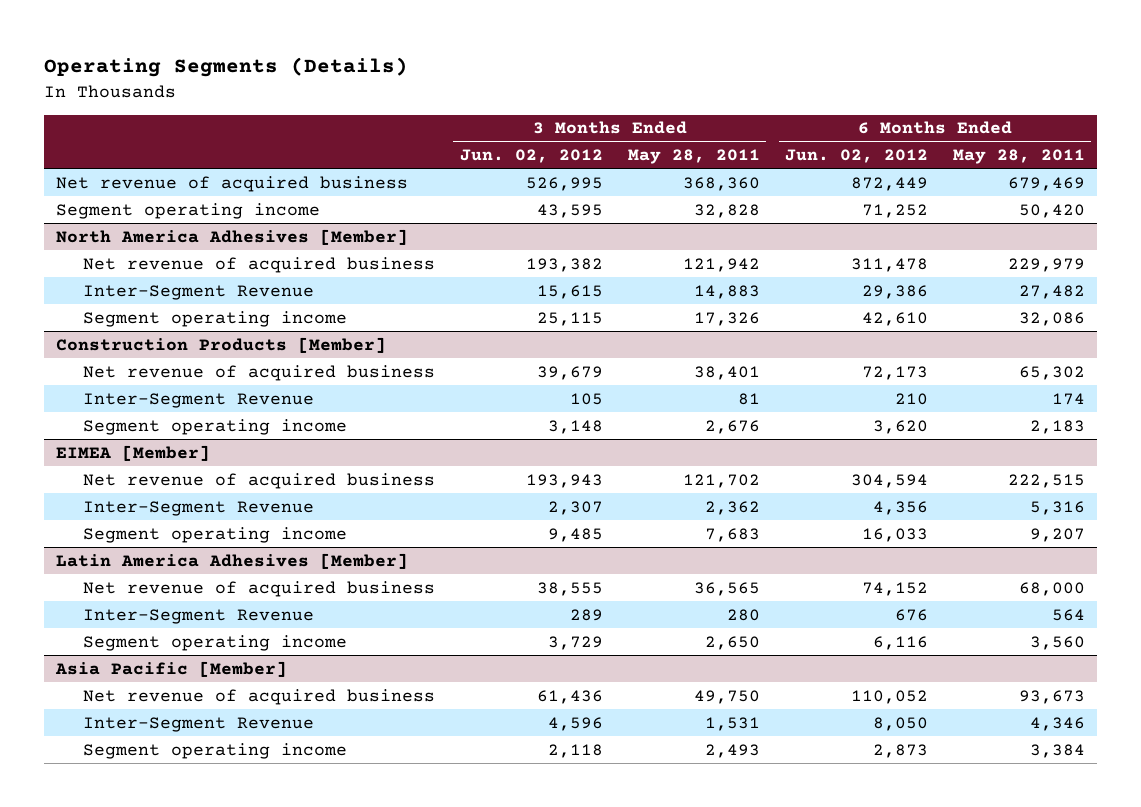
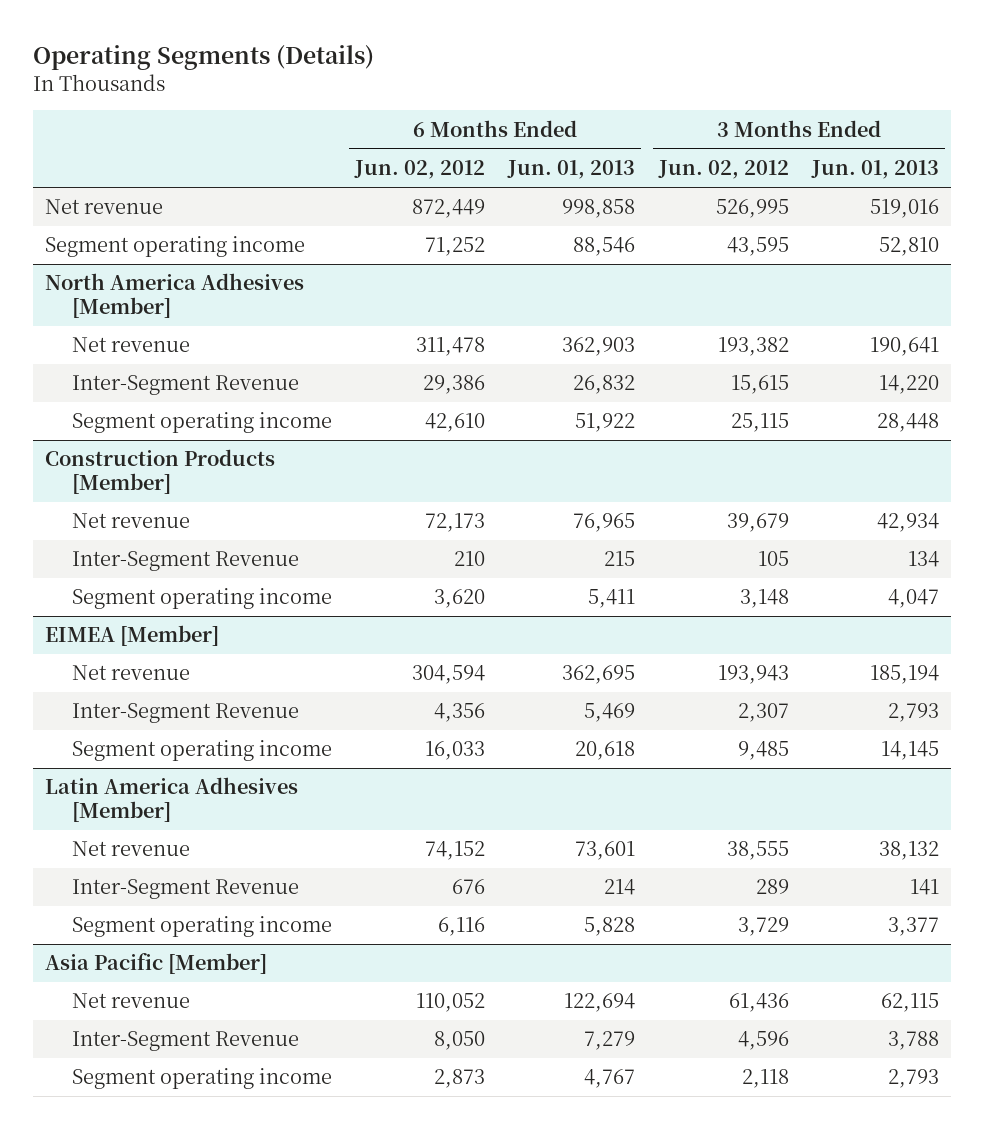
[627,149,760,165] May 28, 2011 -> none
[952,149,1085,165] May 28, 2011 -> none
none -> [507,160,636,180] Jun. 01, 2013
none -> [811,160,940,180] Jun. 01, 2013
[56,175,409,192] Net revenue of acquired business -> [44,199,163,215] Net revenue
[82,256,435,273] Net revenue of acquired business -> [71,337,190,353] Net revenue
[82,364,435,381] Net revenue of acquired business -> [71,513,190,529] Net revenue
[82,472,435,489] Net revenue of acquired business -> [71,665,190,681] Net revenue
[82,580,435,597] Net revenue of acquired business -> [71,841,190,857] Net revenue
[82,688,435,705] Net revenue of acquired business -> [71,993,190,1009] Net revenue

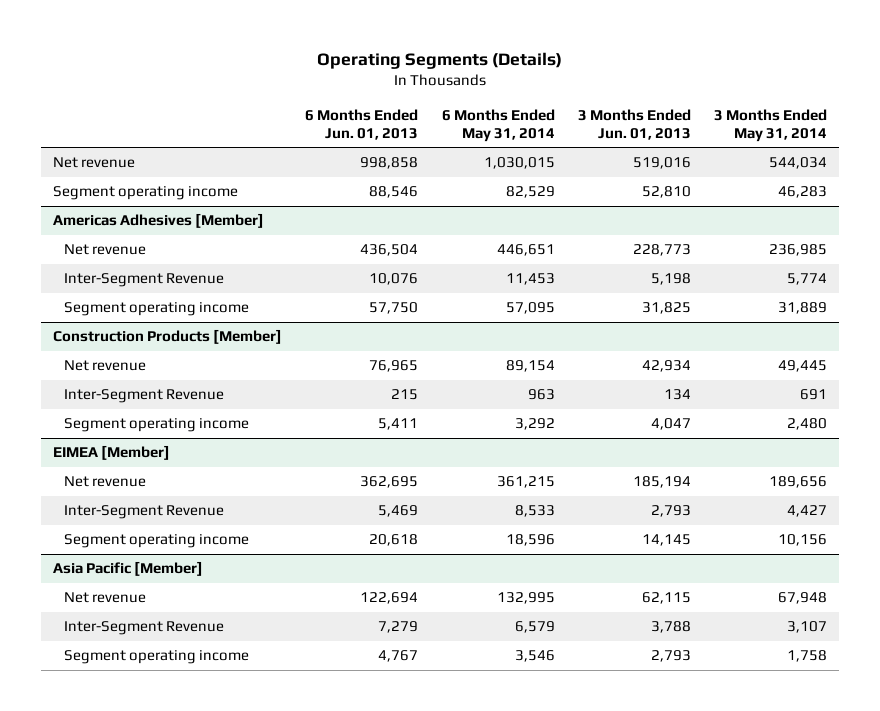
[354,160,486,180] Jun. 02, 2012 -> none
[657,160,789,180] Jun. 02, 2012 -> none
none -> [441,108,555,142] 6 Months Ended May 31, 2014
none -> [714,108,828,142] 3 Months Ended May 31, 2014
[44,273,304,319] North America Adhesives [Member] -> [53,213,265,229] Americas Adhesives [Member]
[562,337,636,357] 362,903 -> [360,244,419,257] 436,504
[870,337,940,357] 190,641 -> [632,244,691,257] 228,773
[573,375,636,395] 26,832 -> [369,273,419,286] 10,076
[879,375,940,395] 14,220 -> [650,273,691,286] 5,198
[575,413,636,433] 51,922 -> [369,302,419,315] 57,750
[877,413,940,433] 28,448 -> [641,302,691,315] 31,825
[44,777,298,823] Latin America Adhesives [Member] -> none
[71,841,190,857] Net revenue -> none
[71,879,299,900] Inter-Segment Revenue -> none
[71,916,332,938] Segment operating income -> none

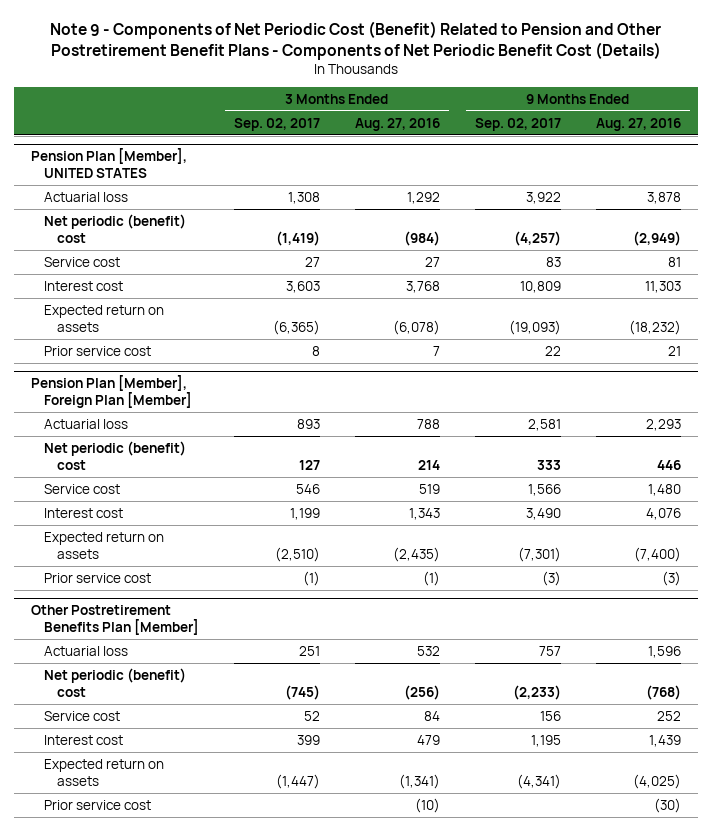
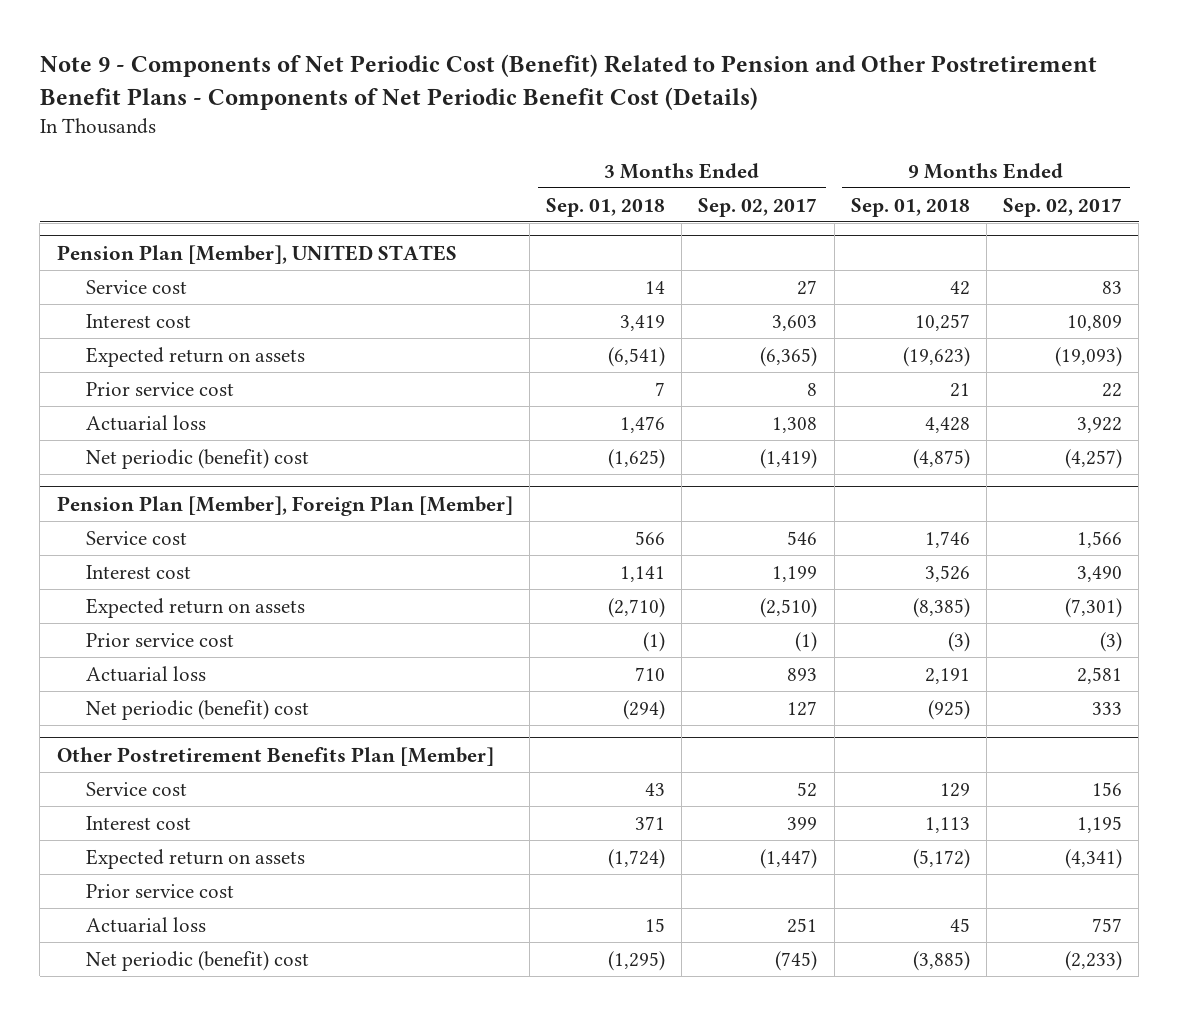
[355,117,441,131] Aug. 27, 2016 -> none
[595,117,681,131] Aug. 27, 2016 -> none
none -> [545,197,665,217] Sep. 01, 2018
none -> [850,197,970,217] Sep. 01, 2018
[44,191,129,202] Actuarial loss -> [86,414,207,431] Actuarial loss
[44,213,187,243] Net periodic (benefit) cost -> [86,448,310,469] Net periodic (benefit) cost
[44,418,129,429] Actuarial loss -> [86,665,207,682] Actuarial loss
[44,440,187,470] Net periodic (benefit) cost -> [86,699,310,720] Net periodic (benefit) cost
[44,645,129,656] Actuarial loss -> [86,916,207,933] Actuarial loss
[44,667,187,697] Net periodic (benefit) cost -> [86,950,310,971] Net periodic (benefit) cost

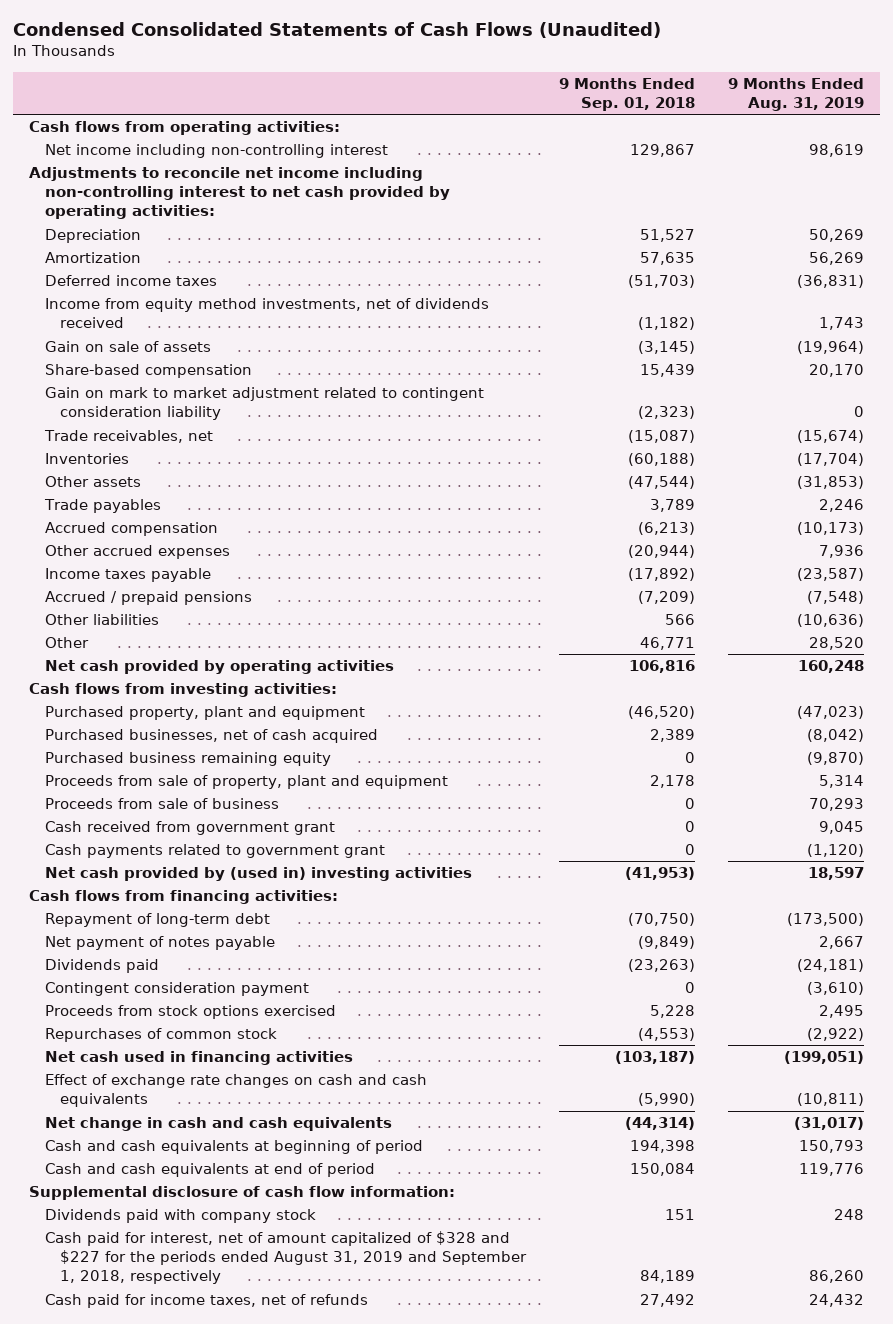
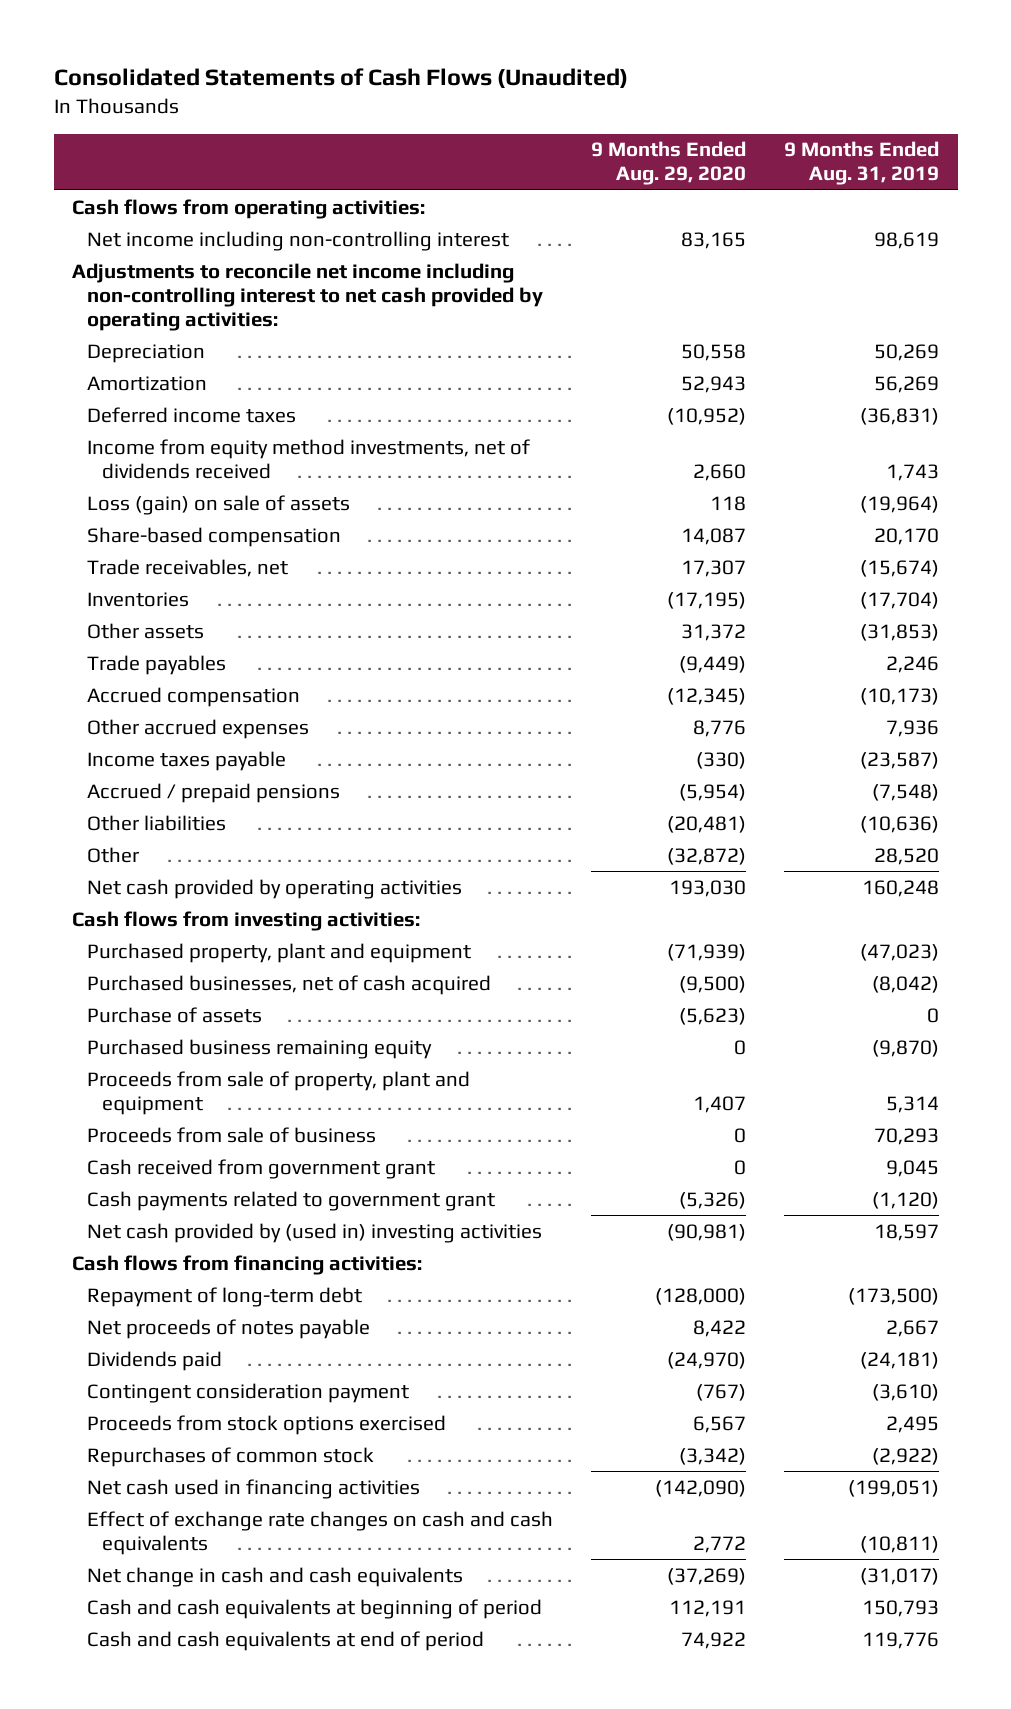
[12,22,661,39] Condensed Consolidated Statements of Cash Flows (Unaudited) -> [53,68,628,89] Consolidated Statements of Cash Flows (Unaudited)
[558,77,695,111] 9 Months Ended Sep. 01, 2018 -> none
none -> [590,141,746,186] 9 Months Ended Aug. 29, 2020
[44,341,211,353] Gain on sale of assets -> [86,494,350,515] Loss (gain) on sale of assets
[44,387,484,421] Gain on mark to market adjustment related to contingent consideration liability -> none
none -> [86,1006,262,1023] Purchase of assets
[44,936,275,951] Net payment of notes payable -> [86,1318,370,1339] Net proceeds of notes payable
[29,1186,456,1201] Supplemental disclosure of cash flow information: -> none
[44,1209,316,1224] Dividends paid with company stock -> none
[44,1231,527,1285] Cash paid for interest, net of amount capitalized of $328 and $227 for the periods ended August 31, 2019 and September 1, 2018, respectively -> none
[44,1294,368,1309] Cash paid for income taxes, net of refunds -> none

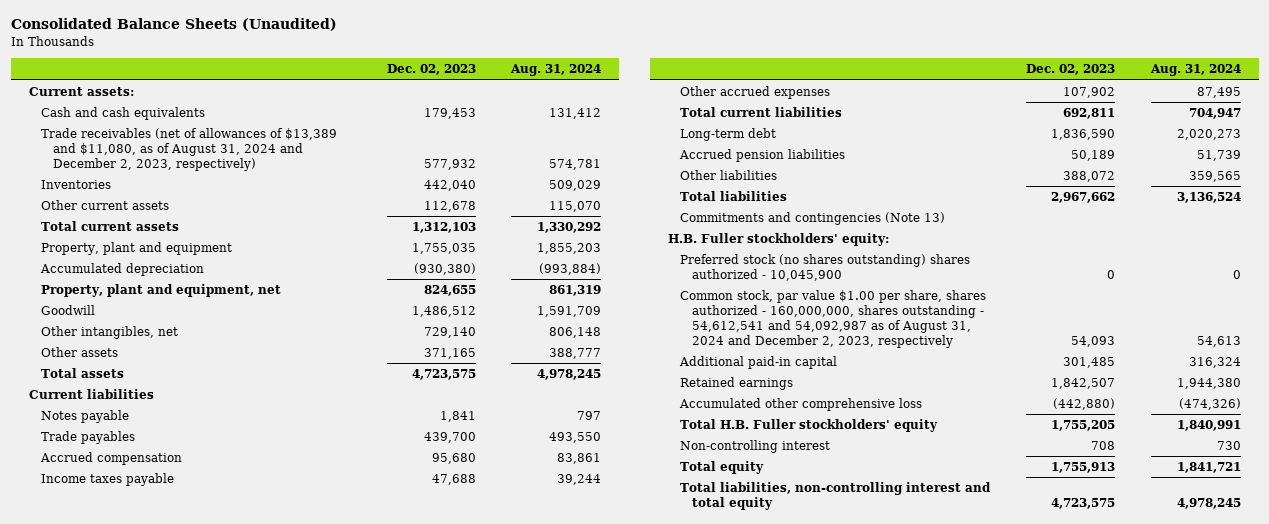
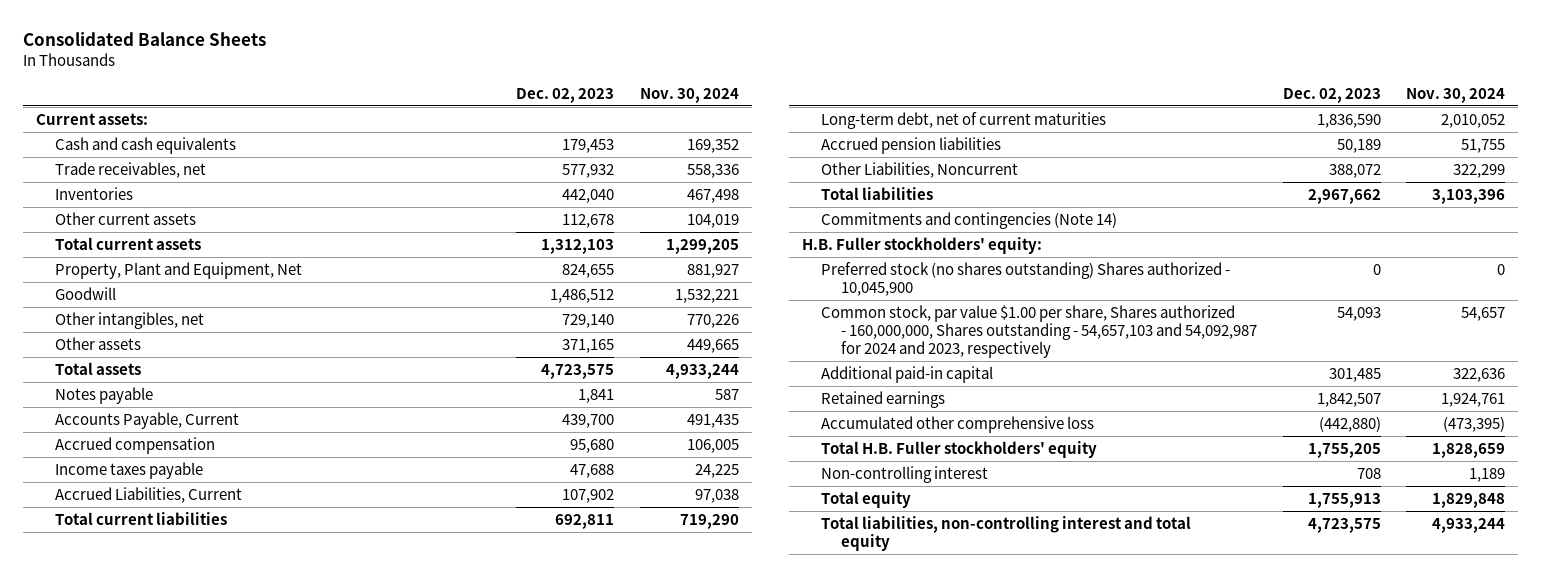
[10,18,337,32] Consolidated Balance Sheets (Unaudited) -> [22,32,266,47] Consolidated Balance Sheets
[510,64,602,77] Aug. 31, 2024 -> none
none -> [639,87,739,103] Nov. 30, 2024
[40,128,337,172] Trade receivables (net of allowances of $13,389 and $11,080, as of August 31, 2024 and December 2, 2023, respectively) -> [55,161,207,178] Trade receivables, net
[40,242,232,256] Property, plant and equipment -> none
[39,263,204,277] Accumulated depreciation -> none
[40,284,281,298] Property, plant and equipment, net -> [55,261,303,279] Property, Plant and Equipment, Net
[28,389,154,400] Current liabilities -> none
[40,431,135,445] Trade payables -> [55,411,240,429] Accounts Payable, Current
[679,86,830,100] Other accrued expenses -> [55,486,243,503] Accrued Liabilities, Current
[679,128,776,142] Long-term debt -> [821,111,1107,129] Long-term debt, net of current maturities
[679,170,777,181] Other liabilities -> [821,161,1019,178] Other Liabilities, Noncurrent
[679,212,945,226] Commitments and contingencies (Note 13) -> [821,211,1118,229] Commitments and contingencies (Note 14)
[679,254,970,282] Preferred stock (no shares outstanding) shares authorized - 10,045,900 -> [821,261,1231,297] Preferred stock (no shares outstanding) Shares authorized - 10,045,900
[679,290,986,348] Common stock, par value $1.00 per share, shares authorized - 160,000,000, shares outstanding - 54,612,541 and 54,092,987 as of August 31, 2024 and December 2, 2023, respectively -> [821,304,1257,359] Common stock, par value $1.00 per share, Shares authorized - 160,000,000, Shares outstanding - 54,657,103 and 54,092,987 for 2024 and 2023, respectively

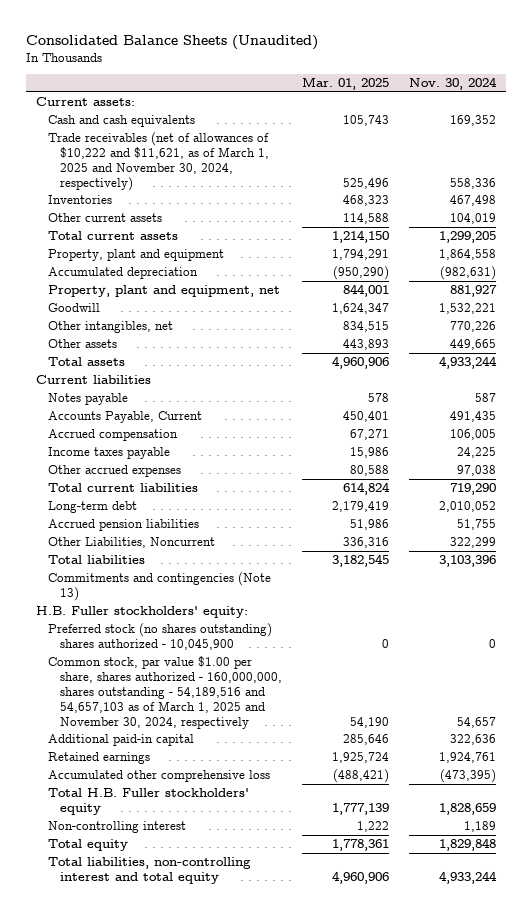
[22,32,266,47] Consolidated Balance Sheets -> [25,35,318,51] Consolidated Balance Sheets (Unaudited)
[516,87,615,103] Dec. 02, 2023 -> none
none -> [301,77,389,91] Mar. 01, 2025
[55,161,207,178] Trade receivables, net -> [47,132,269,191] Trade receivables (net of allowances of $10,222 and $11,621, as of March 1, 2025 and November 30, 2024, respectively)
none -> [47,249,224,262] Property, plant and equipment
none -> [47,267,198,280] Accumulated depreciation
[55,261,303,279] Property, Plant and Equipment, Net -> [47,285,280,298] Property, plant and equipment, net
none -> [36,375,152,385] Current liabilities
[55,486,243,503] Accrued Liabilities, Current -> [47,465,181,478] Other accrued expenses
[821,111,1107,129] Long-term debt, net of current maturities -> [47,501,137,514] Long-term debt
[821,211,1118,229] Commitments and contingencies (Note 14) -> [47,572,271,602] Commitments and contingencies (Note 13)
[821,261,1231,297] Preferred stock (no shares outstanding) Shares authorized - 10,045,900 -> [47,623,272,651] Preferred stock (no shares outstanding) shares authorized - 10,045,900
[821,304,1257,359] Common stock, par value $1.00 per share, Shares authorized - 160,000,000, Shares outstanding - 54,657,103 and 54,092,987 for 2024 and 2023, respectively -> [47,656,282,729] Common stock, par value $1.00 per share, shares authorized - 160,000,000, shares outstanding - 54,189,516 and 54,657,103 as of March 1, 2025 and November 30, 2024, respectively

